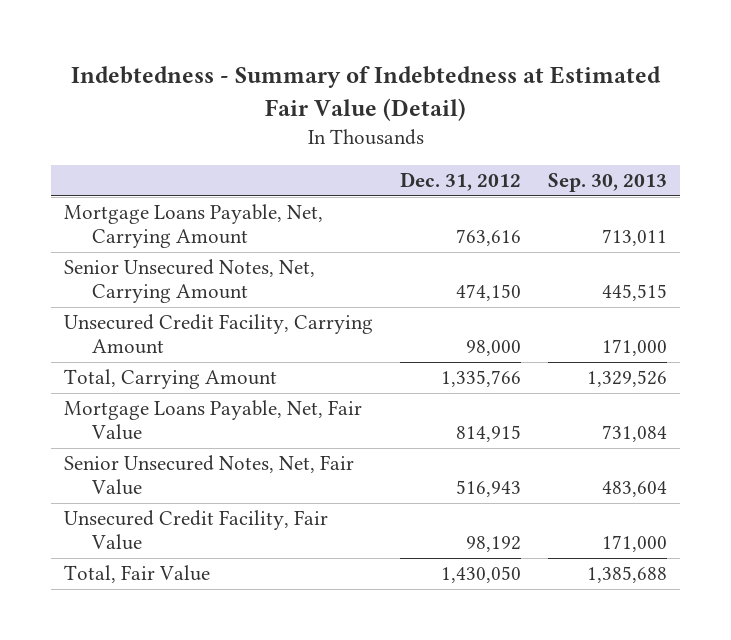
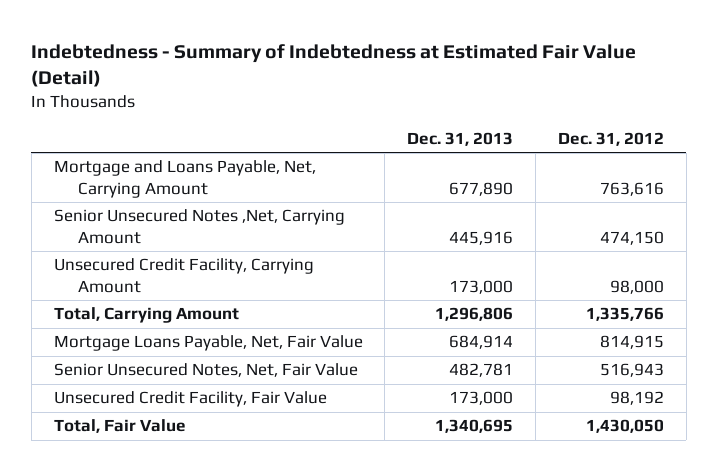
[547,172,667,192] Sep. 30, 2013 -> none
none -> [407,131,514,146] Dec. 31, 2013
[64,204,324,249] Mortgage Loans Payable, Net, Carrying Amount -> [53,160,316,198] Mortgage and Loans Payable, Net, Carrying Amount
[64,259,316,304] Senior Unsecured Notes, Net, Carrying Amount -> [53,209,345,244] Senior Unsecured Notes ,Net, Carrying Amount

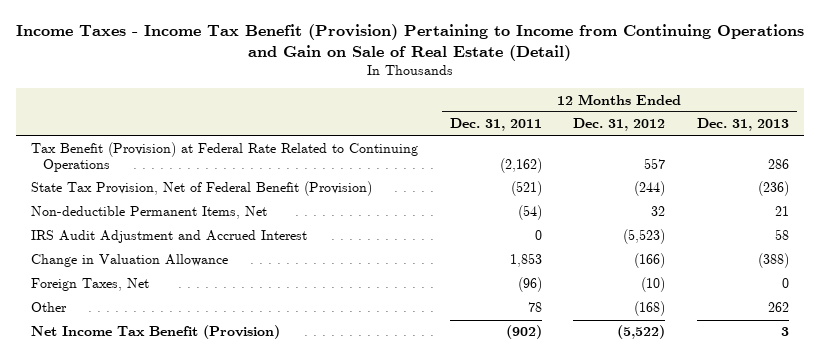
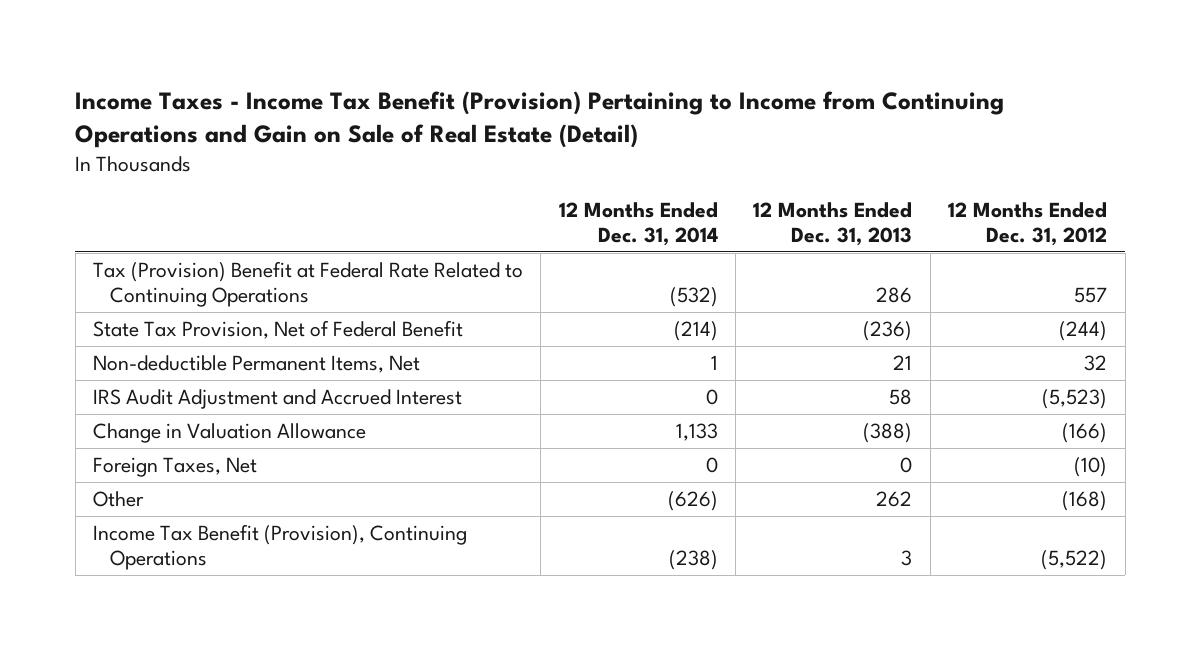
[449,118,542,132] Dec. 31, 2011 -> none
none -> [558,201,718,247] 12 Months Ended Dec. 31, 2014
[31,142,419,173] Tax Benefit (Provision) at Federal Rate Related to Continuing Operations -> [92,261,523,308] Tax (Provision) Benefit at Federal Rate Related to Continuing Operations
[31,181,373,197] State Tax Provision, Net of Federal Benefit (Provision) -> [92,320,463,340] State Tax Provision, Net of Federal Benefit
[31,325,281,340] Net Income Tax Benefit (Provision) -> [92,524,467,571] Income Tax Benefit (Provision), Continuing Operations

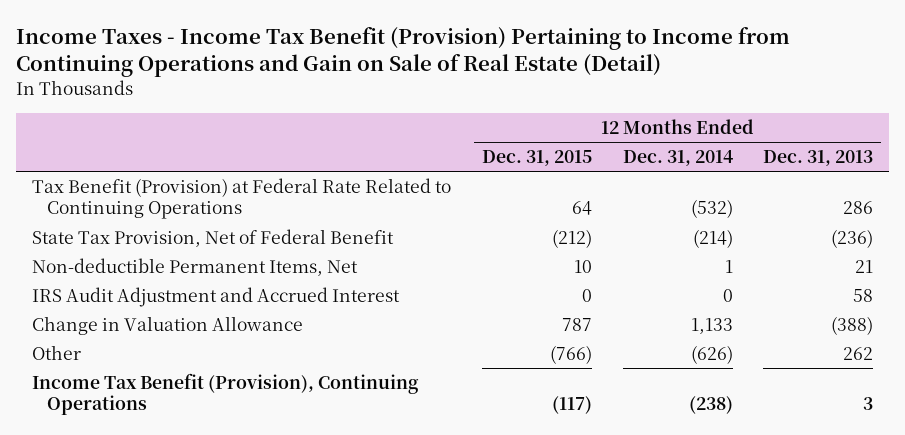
[948,201,1108,247] 12 Months Ended Dec. 31, 2012 -> none
none -> [481,150,592,167] Dec. 31, 2015
[92,261,523,308] Tax (Provision) Benefit at Federal Rate Related to Continuing Operations -> [31,178,451,220] Tax Benefit (Provision) at Federal Rate Related to Continuing Operations
[92,457,257,478] Foreign Taxes, Net -> none

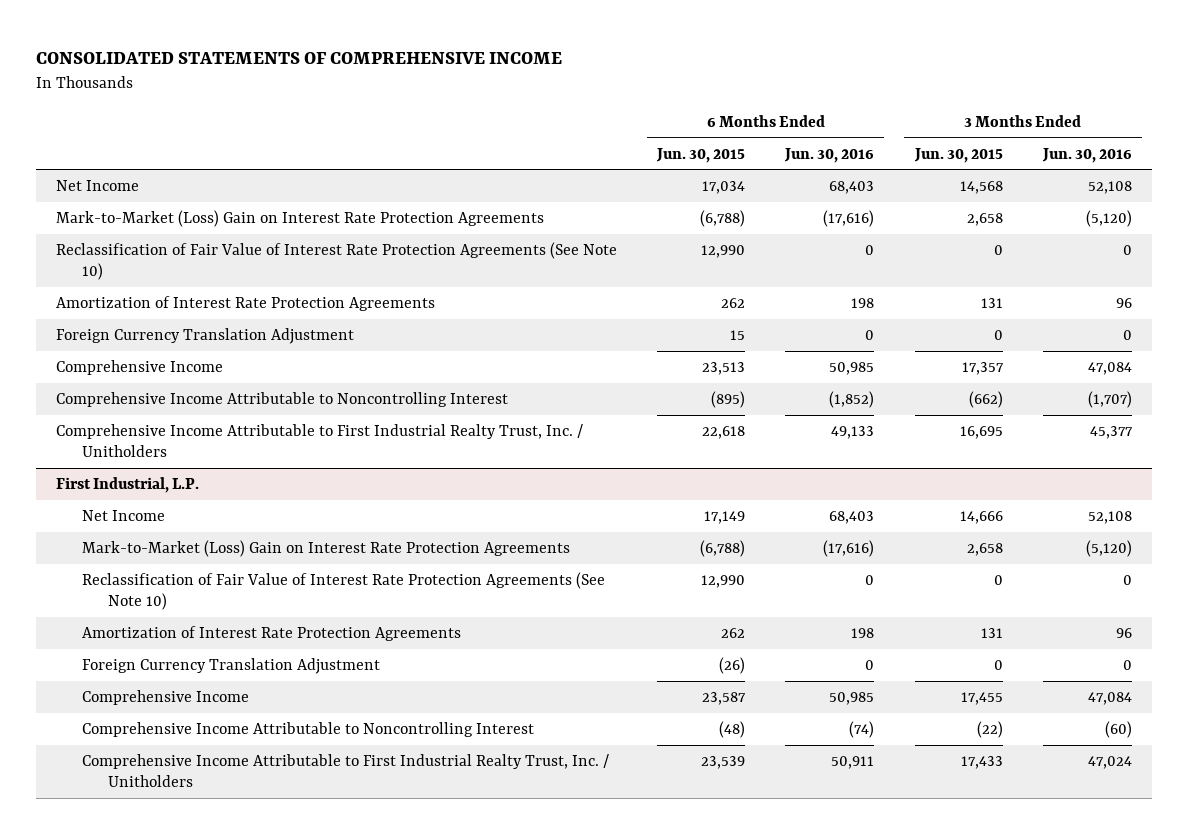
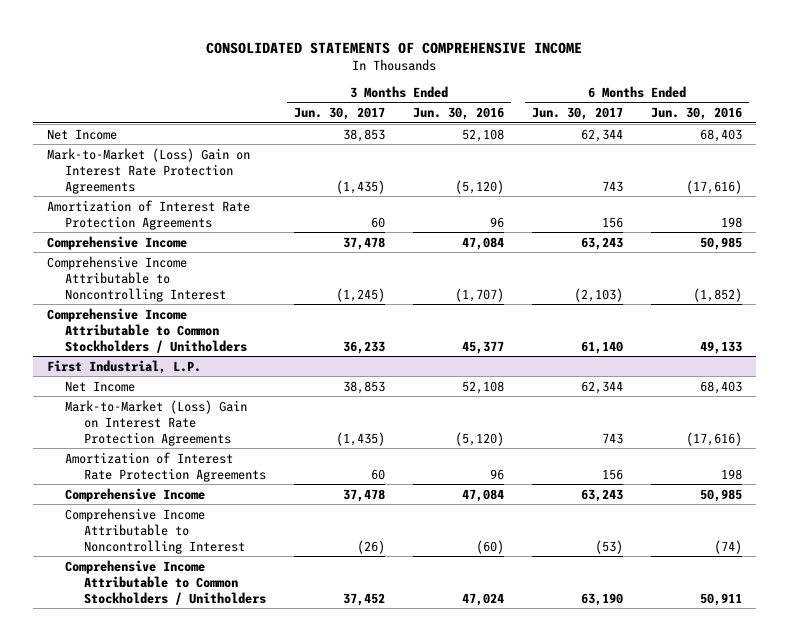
[656,147,746,163] Jun. 30, 2015 -> none
[913,147,1003,163] Jun. 30, 2015 -> none
none -> [293,107,385,121] Jun. 30, 2017
none -> [531,107,623,121] Jun. 30, 2017
[56,241,618,280] Reclassification of Fair Value of Interest Rate Protection Agreements (See Note 10) -> none
[56,327,355,344] Foreign Currency Translation Adjustment -> none
[56,423,584,457] Comprehensive Income Attributable to First Industrial Realty Trust, Inc. / Unitholders -> [46,307,248,353] Comprehensive Income Attributable to Common Stockholders / Unitholders
[82,571,606,610] Reclassification of Fair Value of Interest Rate Protection Agreements (See Note 10) -> none
[82,657,381,674] Foreign Currency Translation Adjustment -> none
[82,753,610,787] Comprehensive Income Attributable to First Industrial Realty Trust, Inc. / Unitholders -> [65,559,266,605] Comprehensive Income Attributable to Common Stockholders / Unitholders

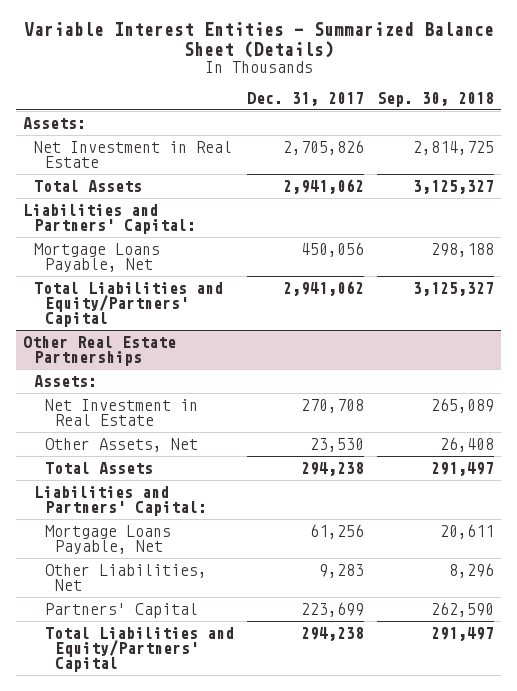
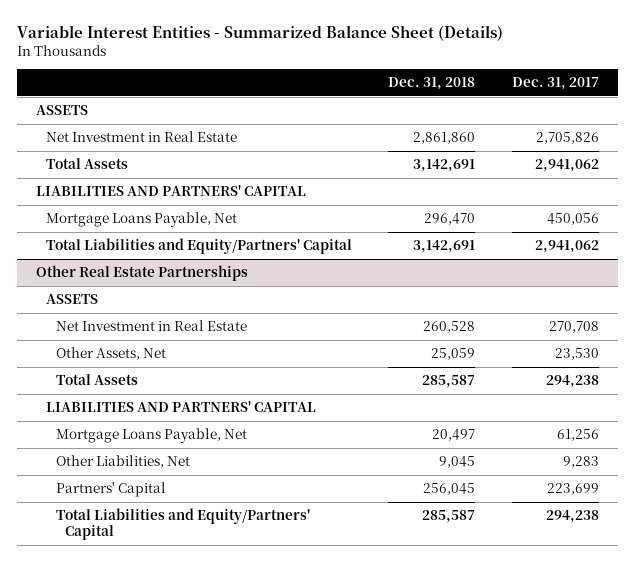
[377,91,495,107] Sep. 30, 2018 -> none
none -> [388,77,476,91] Dec. 31, 2018
[22,116,86,129] Assets: -> [35,105,88,116] ASSETS
[22,203,196,234] Liabilities and Partners' Capital: -> [35,185,306,197] LIABILITIES AND PARTNERS' CAPITAL
[33,374,97,387] Assets: -> [45,294,98,305] ASSETS
[33,485,207,516] Liabilities and Partners' Capital: -> [45,401,316,413] LIABILITIES AND PARTNERS' CAPITAL

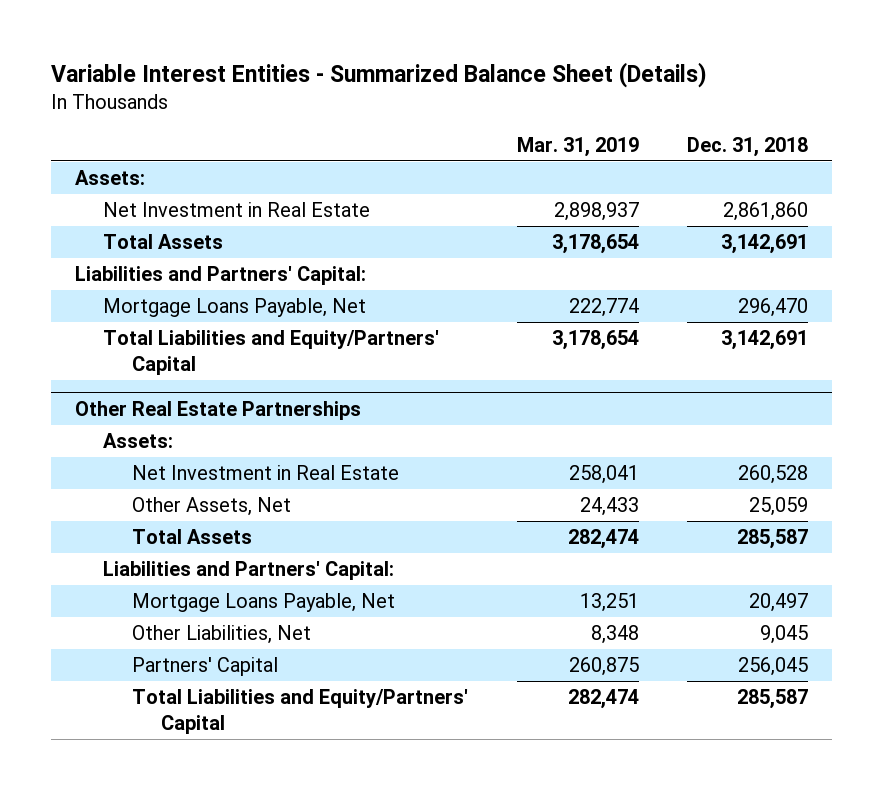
[512,77,600,91] Dec. 31, 2017 -> none
none -> [516,136,639,157] Mar. 31, 2019
[35,105,88,116] ASSETS -> [74,170,145,186] Assets:
[35,185,306,197] LIABILITIES AND PARTNERS' CAPITAL -> [74,266,366,286] Liabilities and Partners' Capital:
[45,294,98,305] ASSETS -> [103,433,174,449] Assets:
[45,401,316,413] LIABILITIES AND PARTNERS' CAPITAL -> [103,561,395,581] Liabilities and Partners' Capital:

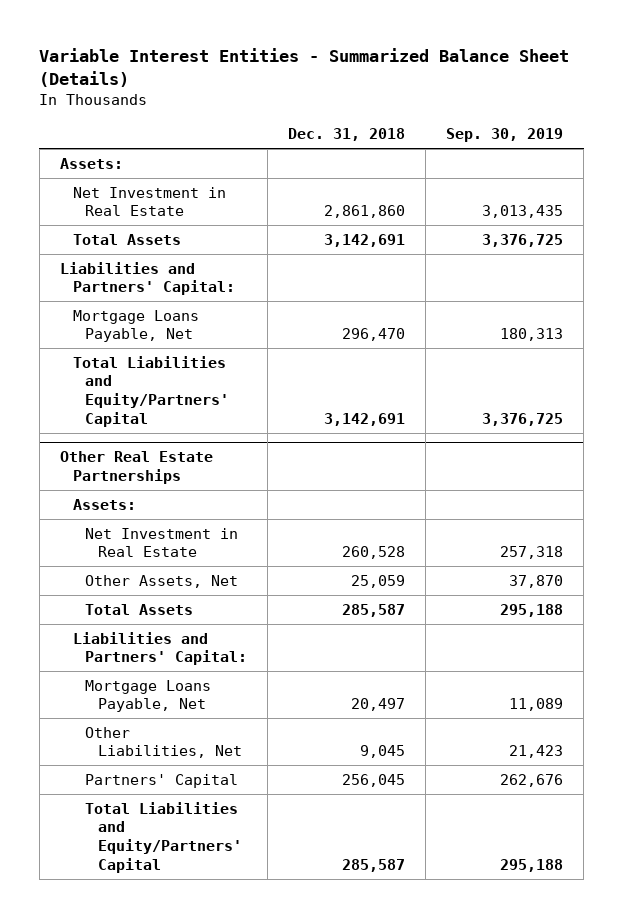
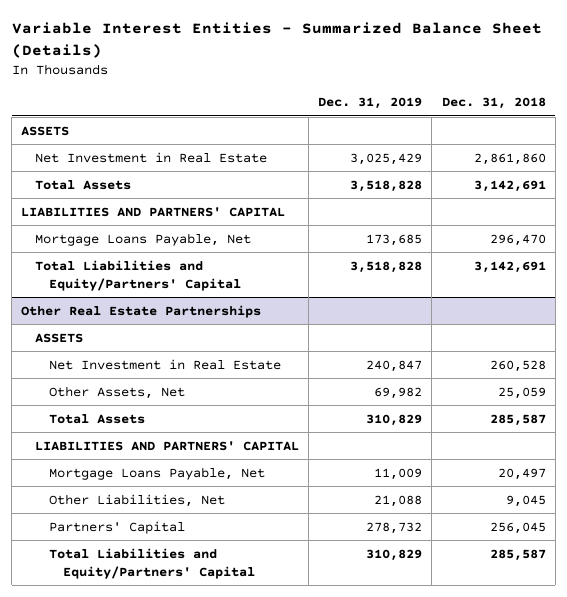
[446,128,564,143] Sep. 30, 2019 -> none
none -> [318,97,423,110] Dec. 31, 2019
[60,157,124,169] Assets: -> [21,125,70,136] ASSETS
[60,261,235,296] Liabilities and Partners' Capital: -> [21,206,286,217] LIABILITIES AND PARTNERS' CAPITAL
[72,498,136,510] Assets: -> [35,332,84,343] ASSETS
[72,631,248,666] Liabilities and Partners' Capital: -> [35,440,300,451] LIABILITIES AND PARTNERS' CAPITAL

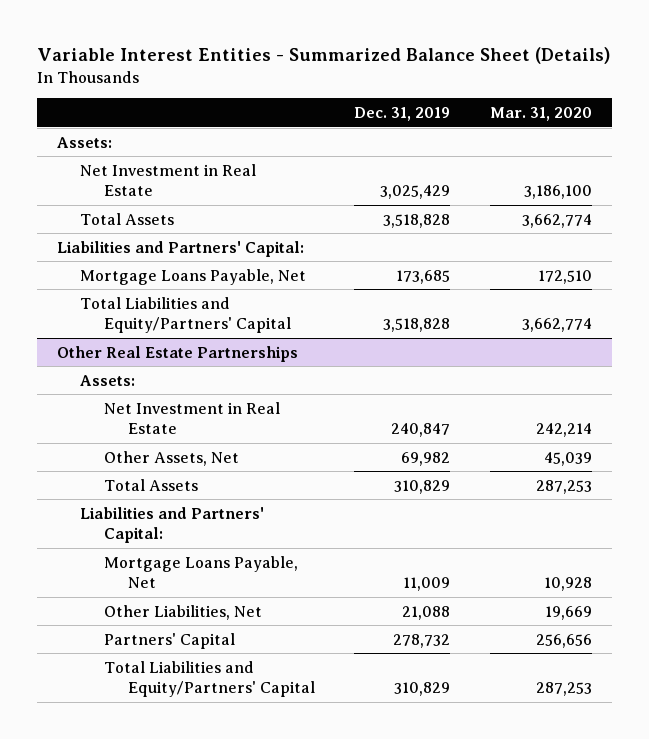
[441,97,546,110] Dec. 31, 2018 -> none
none -> [489,106,592,121] Mar. 31, 2020
[21,125,70,136] ASSETS -> [56,136,112,148] Assets:
[21,206,286,217] LIABILITIES AND PARTNERS' CAPITAL -> [56,240,304,257] Liabilities and Partners' Capital:
[35,332,84,343] ASSETS -> [80,374,136,386] Assets:
[35,440,300,451] LIABILITIES AND PARTNERS' CAPITAL -> [80,506,265,543] Liabilities and Partners' Capital:

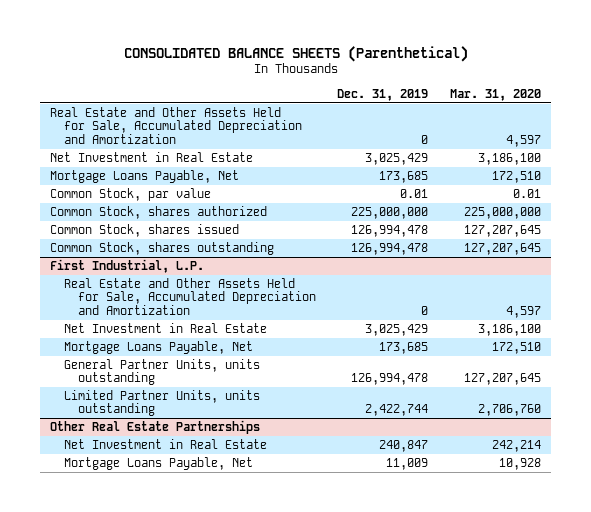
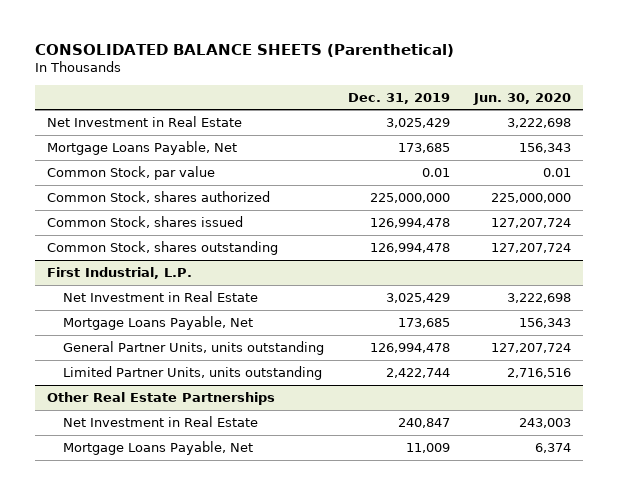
[449,88,541,101] Mar. 31, 2020 -> none
none -> [473,92,572,105] Jun. 30, 2020
[50,106,302,144] Real Estate and Other Assets Held for Sale, Accumulated Depreciation and Amortization -> none
[63,277,316,315] Real Estate and Other Assets Held for Sale, Accumulated Depreciation and Amortization -> none

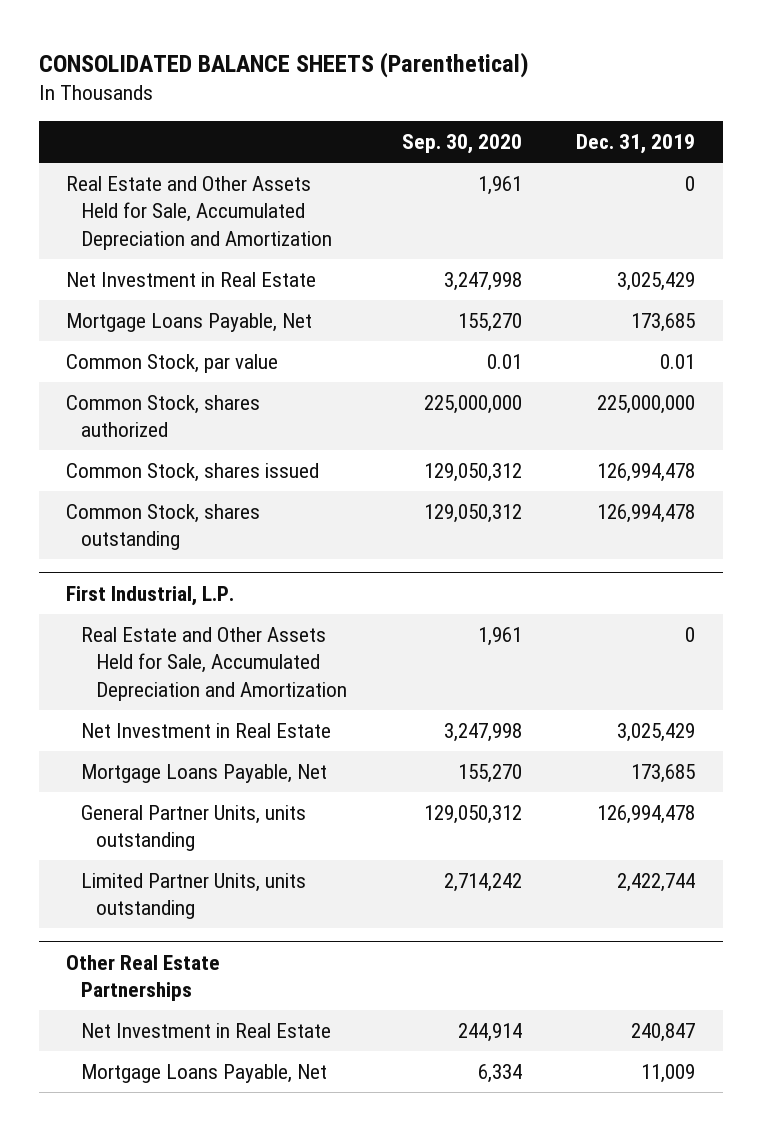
[473,92,572,105] Jun. 30, 2020 -> none
none -> [401,134,522,155] Sep. 30, 2020
none -> [66,175,333,250] Real Estate and Other Assets Held for Sale, Accumulated Depreciation and Amortization
none -> [81,626,348,701] Real Estate and Other Assets Held for Sale, Accumulated Depreciation and Amortization

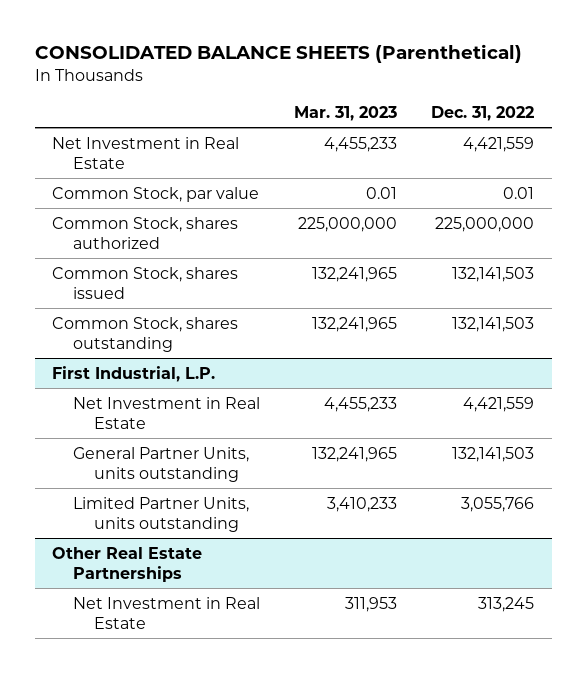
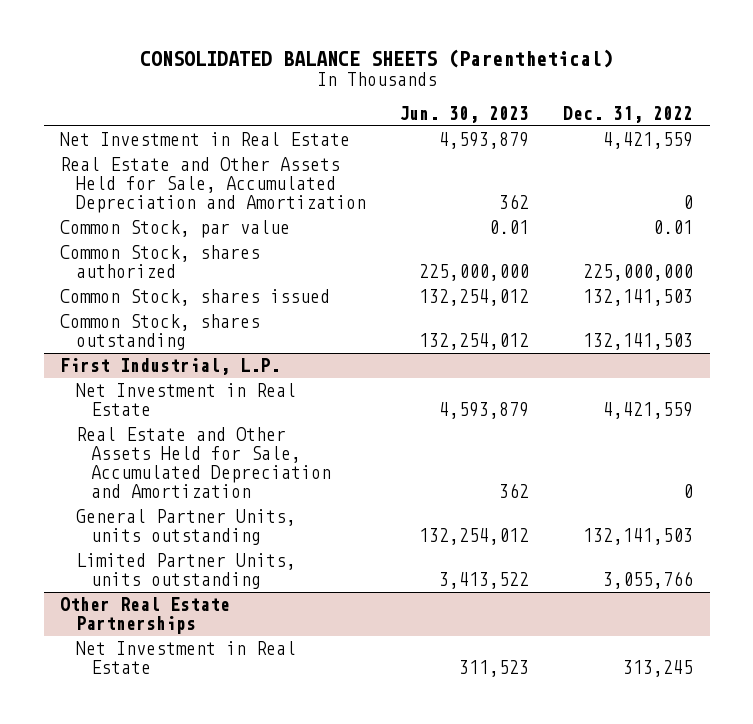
[294,105,398,121] Mar. 31, 2023 -> none
none -> [399,105,530,123] Jun. 30, 2023
none -> [60,157,366,213] Real Estate and Other Assets Held for Sale, Accumulated Depreciation and Amortization
none -> [75,427,332,498] Real Estate and Other Assets Held for Sale, Accumulated Depreciation and Amortization

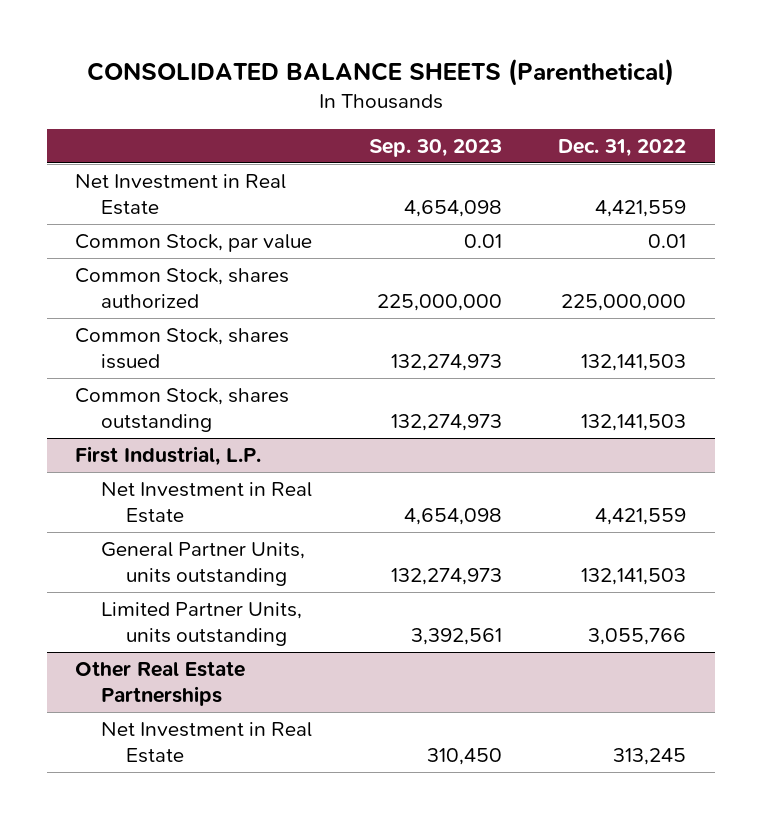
[399,105,530,123] Jun. 30, 2023 -> none
none -> [368,139,502,158] Sep. 30, 2023
[60,157,366,213] Real Estate and Other Assets Held for Sale, Accumulated Depreciation and Amortization -> none
[75,427,332,498] Real Estate and Other Assets Held for Sale, Accumulated Depreciation and Amortization -> none

